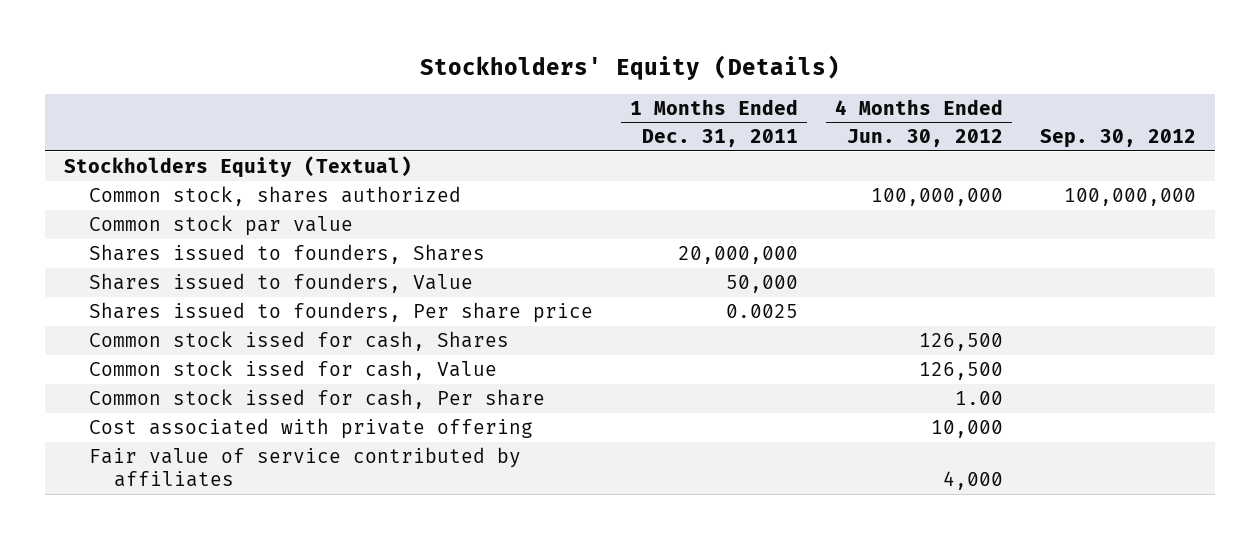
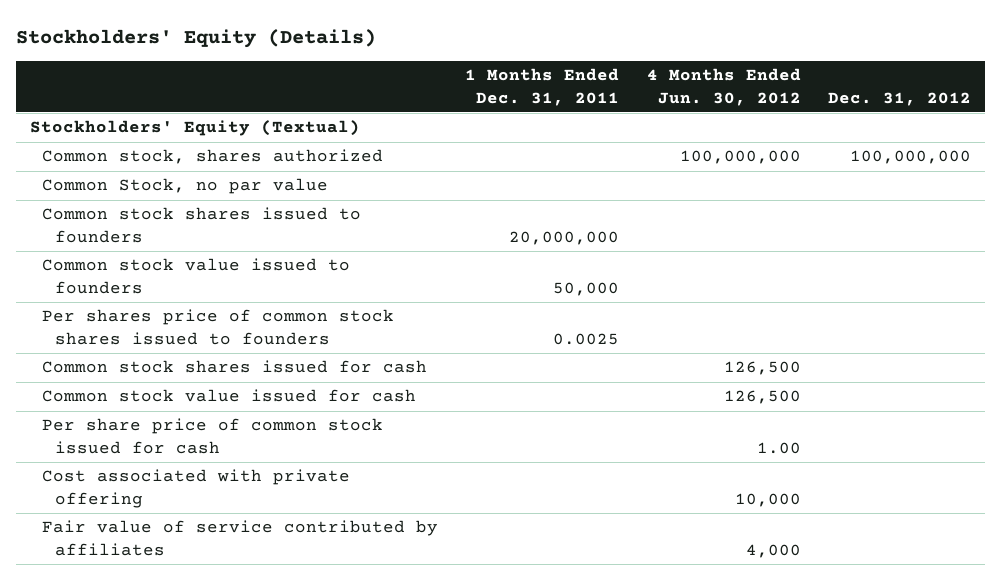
[1040,129,1197,149] Sep. 30, 2012 -> none
none -> [828,91,972,106] Dec. 31, 2012
[63,155,412,178] Stockholders Equity (Textual) -> [29,120,360,137] Stockholders' Equity (Textual)
[89,214,354,236] Common stock par value -> [42,178,329,195] Common Stock, no par value
[89,243,486,264] Shares issued to founders, Shares -> [42,207,362,243] Common stock shares issued to founders
[89,272,474,293] Shares issued to founders, Value -> [42,258,351,294] Common stock value issued to founders
[89,301,594,323] Shares issued to founders, Per share price -> [42,309,395,345] Per shares price of common stock shares issued to founders
[89,330,510,351] Common stock issed for cash, Shares -> [42,360,428,374] Common stock shares issued for cash
[89,359,498,380] Common stock issed for cash, Value -> [42,389,417,403] Common stock value issued for cash
[89,388,546,409] Common stock issed for cash, Per share -> [42,418,384,454] Per share price of common stock issued for cash

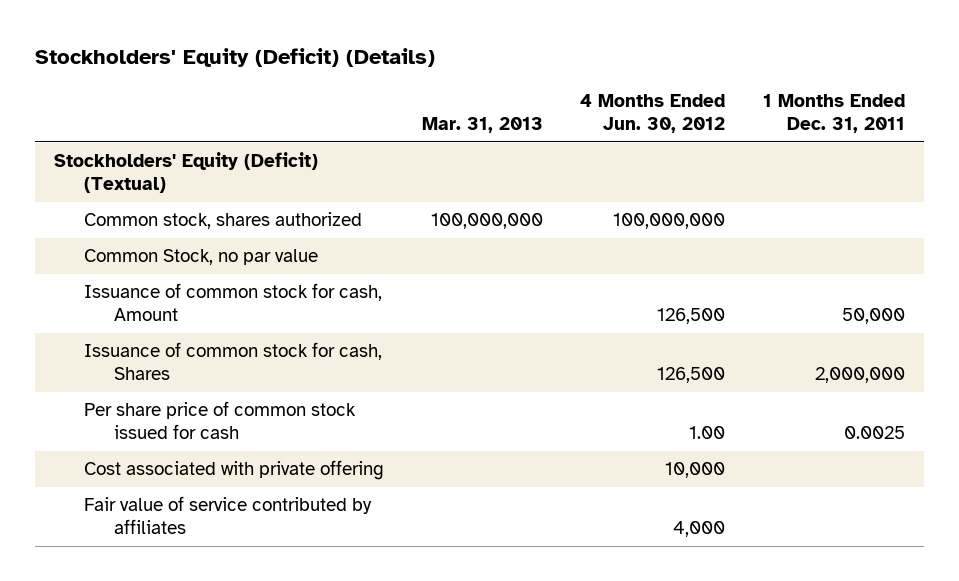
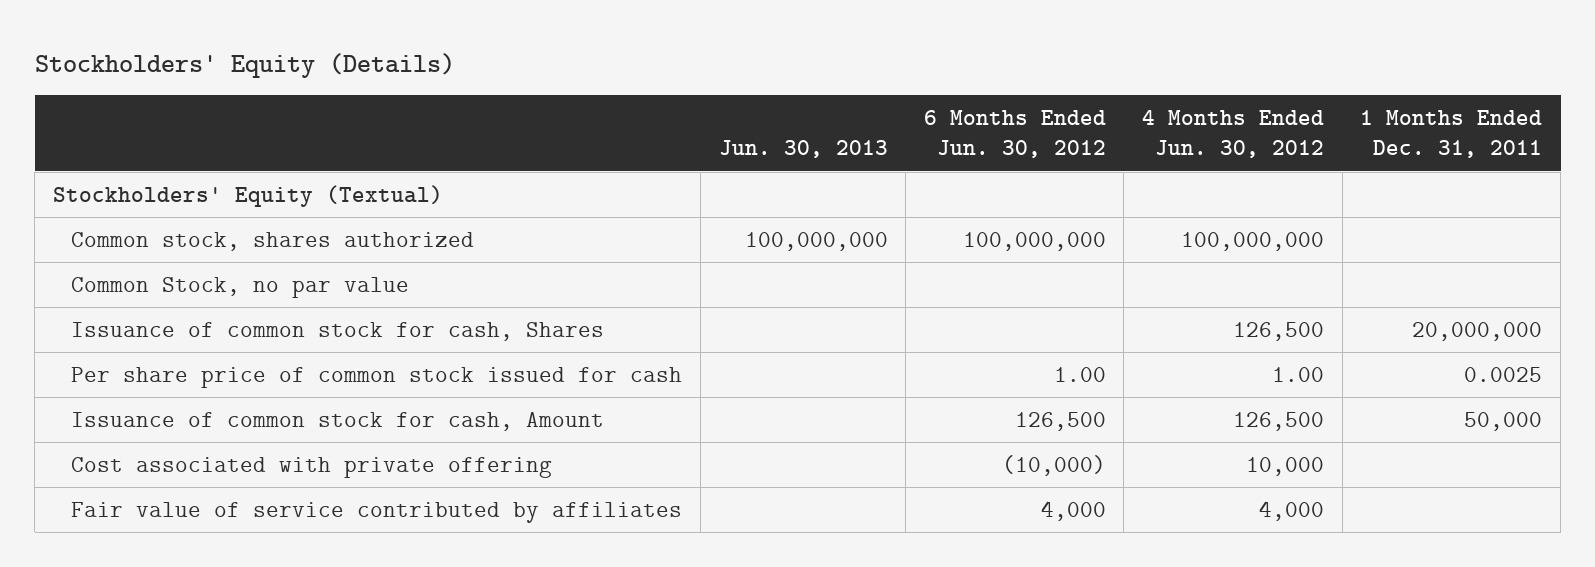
[35,48,436,68] Stockholders' Equity (Deficit) (Details) -> [34,52,455,78] Stockholders' Equity (Details)
[421,117,543,134] Mar. 31, 2013 -> none
none -> [718,140,888,159] Jun. 30, 2013
none -> [923,110,1106,159] 6 Months Ended Jun. 30, 2012
[54,152,319,194] Stockholders' Equity (Deficit) (Textual) -> [53,184,444,207] Stockholders' Equity (Textual)
[814,367,905,384] 2,000,000 -> [1412,321,1543,341] 20,000,000
[84,283,383,322] Issuance of common stock for cash, Amount -> [71,411,605,431] Issuance of common stock for cash, Amount

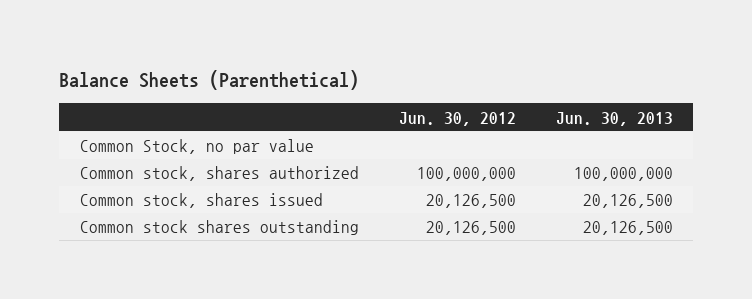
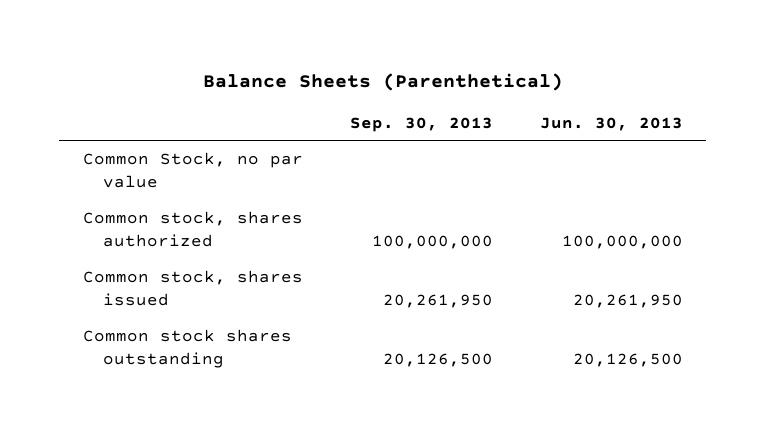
[398,111,516,126] Jun. 30, 2012 -> none
none -> [349,116,493,132] Sep. 30, 2013
[582,194,673,209] 20,126,500 -> [572,293,683,308] 20,261,950

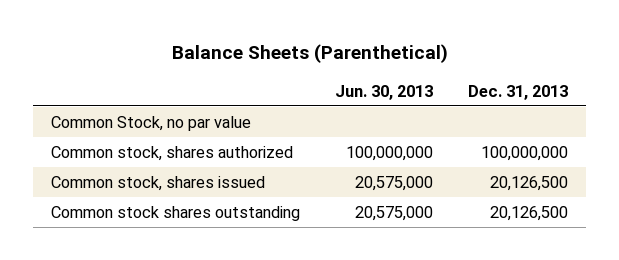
[349,116,493,132] Sep. 30, 2013 -> none
none -> [468,84,569,100] Dec. 31, 2013
[572,293,683,308] 20,261,950 -> [355,175,434,191] 20,575,000
[572,352,683,367] 20,126,500 -> [355,205,434,221] 20,575,000

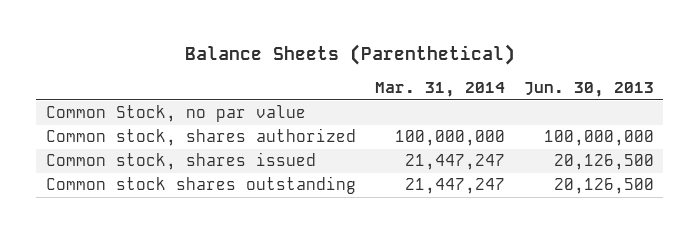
[468,84,569,100] Dec. 31, 2013 -> none
none -> [374,82,505,98] Mar. 31, 2014
[355,175,434,191] 20,575,000 -> [553,154,654,171] 20,126,500
[355,205,434,221] 20,575,000 -> [553,178,654,195] 20,126,500

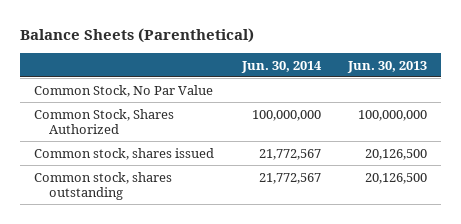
[374,82,505,98] Mar. 31, 2014 -> none
none -> [240,60,322,73] Jun. 30, 2014
[45,105,306,123] Common Stock, no par value -> [33,84,213,97] Common Stock, No Par Value
[45,128,356,147] Common stock, shares authorized -> [33,108,174,134] Common Stock, Shares Authorized
[45,176,356,195] Common stock shares outstanding -> [33,171,172,200] Common stock, shares outstanding

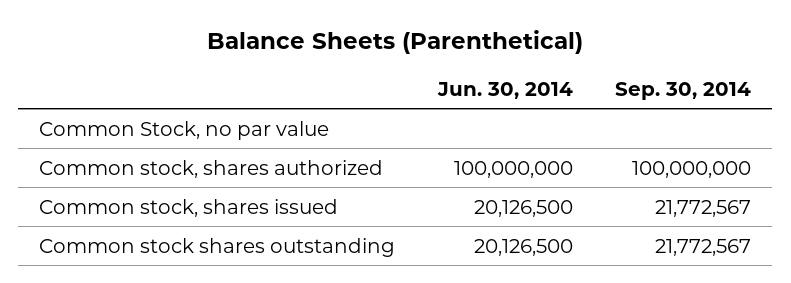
[347,60,428,73] Jun. 30, 2013 -> none
none -> [615,81,752,100] Sep. 30, 2014
[33,84,213,97] Common Stock, No Par Value -> [39,120,330,140] Common Stock, no par value
[33,108,174,134] Common Stock, Shares Authorized -> [39,159,384,178] Common stock, shares authorized
[258,148,321,160] 21,772,567 -> [473,199,573,217] 20,126,500
[33,171,172,200] Common stock, shares outstanding -> [39,237,396,257] Common stock shares outstanding
[258,172,321,184] 21,772,567 -> [473,238,573,256] 20,126,500

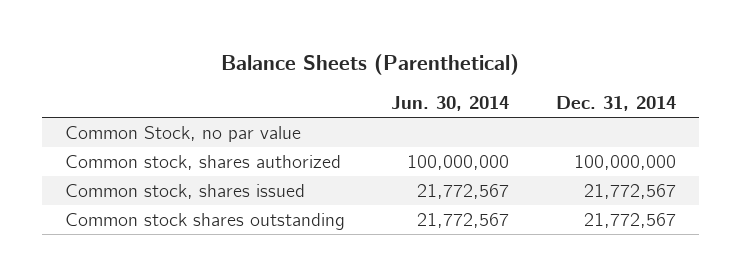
[615,81,752,100] Sep. 30, 2014 -> none
none -> [555,96,676,112] Dec. 31, 2014
[473,199,573,217] 20,126,500 -> [417,183,510,199] 21,772,567
[473,238,573,256] 20,126,500 -> [417,212,510,228] 21,772,567

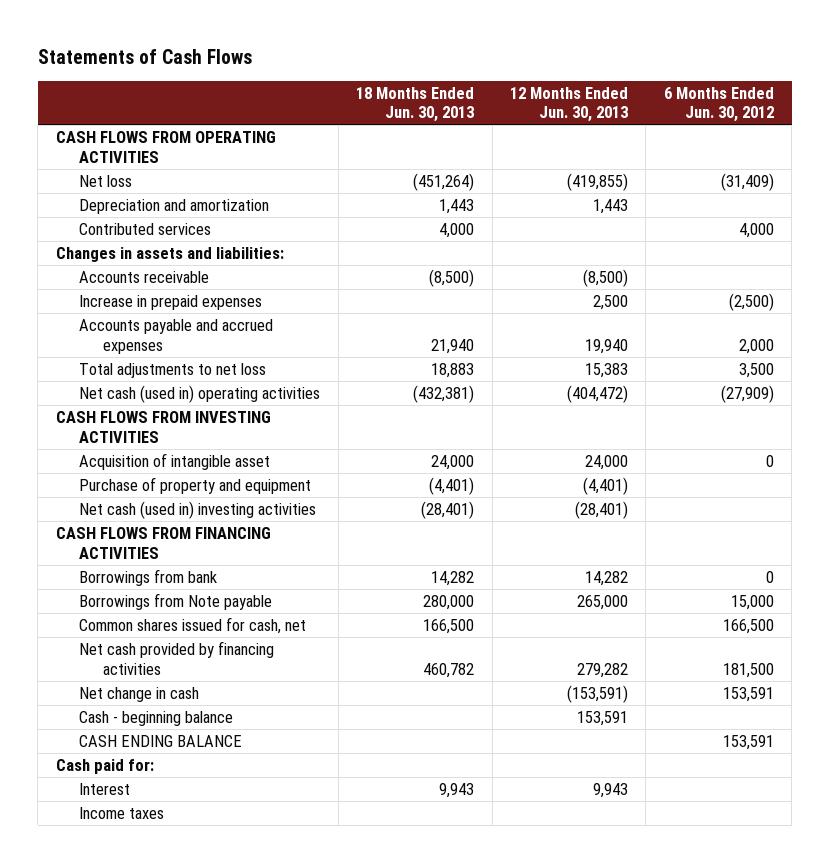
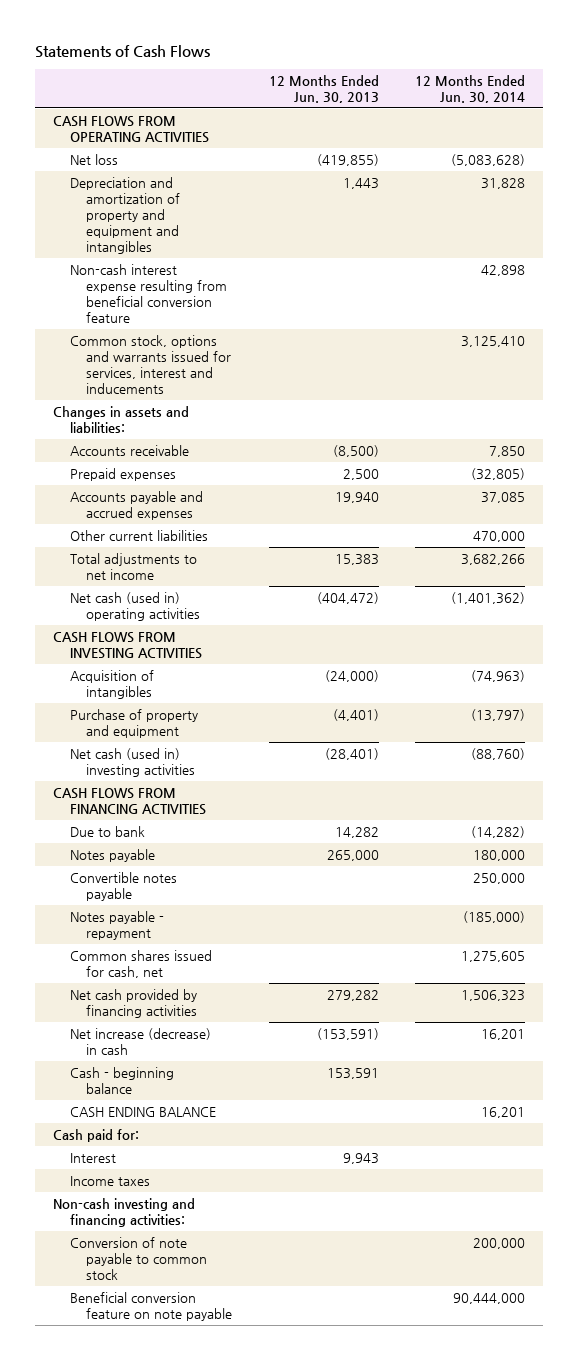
[356,86,475,123] 18 Months Ended Jun. 30, 2013 -> none
[663,86,774,123] 6 Months Ended Jun. 30, 2012 -> none
none -> [414,74,525,103] 12 Months Ended Jun. 30, 2014
[79,198,270,214] Depreciation and amortization -> [69,177,181,255] Depreciation and amortization of property and equipment and intangibles
none -> [69,264,228,324] Non-cash interest expense resulting from beneficial conversion feature
[79,222,212,235] Contributed services -> [69,335,232,395] Common stock, options and warrants issued for services, interest and inducements
[79,294,263,310] Increase in prepaid expenses -> [69,468,176,482] Prepaid expenses
none -> [69,530,208,542] Other current liabilities
[79,362,267,378] Total adjustments to net loss -> [69,553,197,581] Total adjustments to net income
[79,452,271,470] Acquisition of intangible asset -> [69,670,154,700] Acquisition of intangibles
[585,454,629,470] 24,000 -> [324,670,379,683] (24,000)
[79,568,218,586] Borrowings from bank -> [69,826,145,838] Due to bank
[79,592,273,610] Borrowings from Note payable -> [69,849,155,863] Notes payable
none -> [69,872,177,902] Convertible notes payable
none -> [69,911,164,941] Notes payable - repayment
[79,686,200,702] Net change in cash -> [69,1028,211,1056] Net increase (decrease) in cash
none -> [53,1198,196,1228] Non-cash investing and financing activities:
none -> [69,1237,208,1281] Conversion of note payable to common stock
none -> [69,1292,233,1322] Beneficial conversion feature on note payable

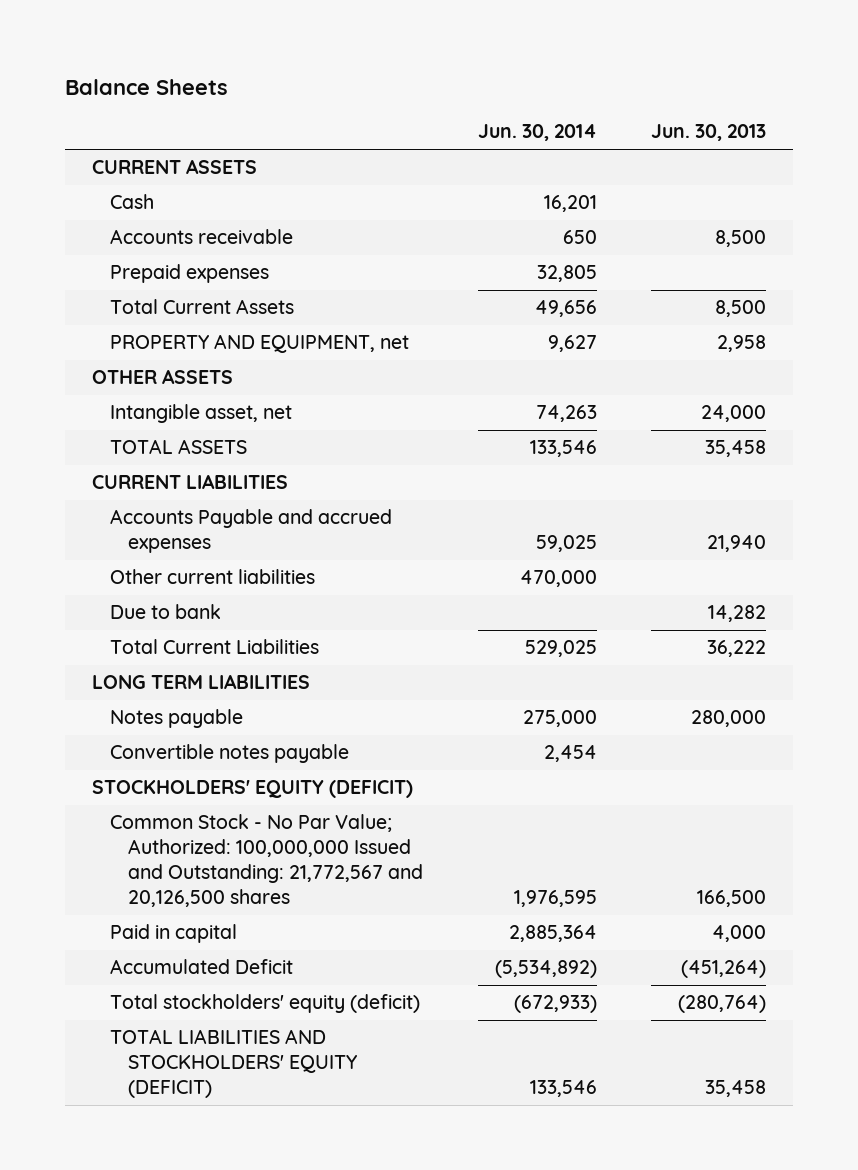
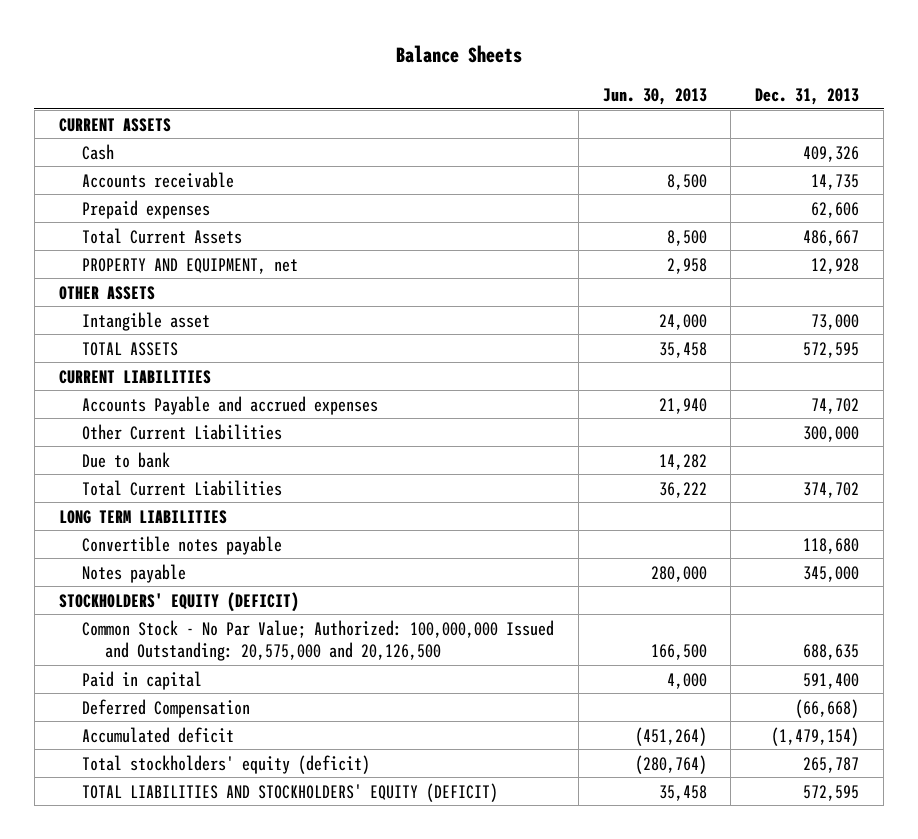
[477,124,597,142] Jun. 30, 2014 -> none
none -> [755,87,860,105] Dec. 31, 2013
[110,404,293,424] Intangible asset, net -> [81,311,210,331] Intangible asset
[110,569,316,585] Other current liabilities -> [81,423,282,440] Other Current Liabilities
[110,709,244,729] Notes payable -> [81,563,186,583] Notes payable
[110,814,424,908] Common Stock - No Par Value; Authorized: 100,000,000 Issued and Outstanding: 21,772,567 and 20,126,500 shares -> [81,619,554,661] Common Stock - No Par Value; Authorized: 100,000,000 Issued and Outstanding: 20,575,000 and 20,126,500
none -> [81,698,250,718] Deferred Compensation
[110,959,294,975] Accumulated Deficit -> [81,726,234,743] Accumulated deficit

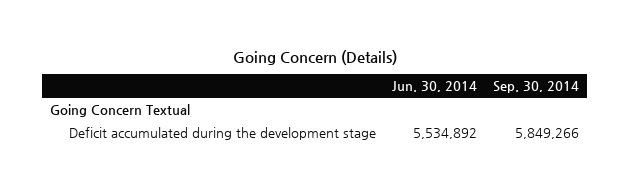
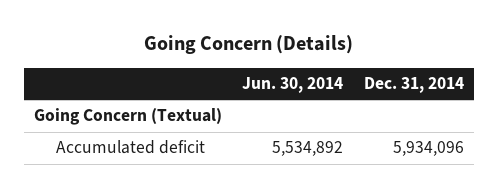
[493,81,580,94] Sep. 30, 2014 -> none
none -> [364,77,465,94] Dec. 31, 2014
[50,103,191,117] Going Concern Textual -> [33,108,222,126] Going Concern (Textual)
[69,126,377,140] Deficit accumulated during the development stage -> [55,140,205,155] Accumulated deficit

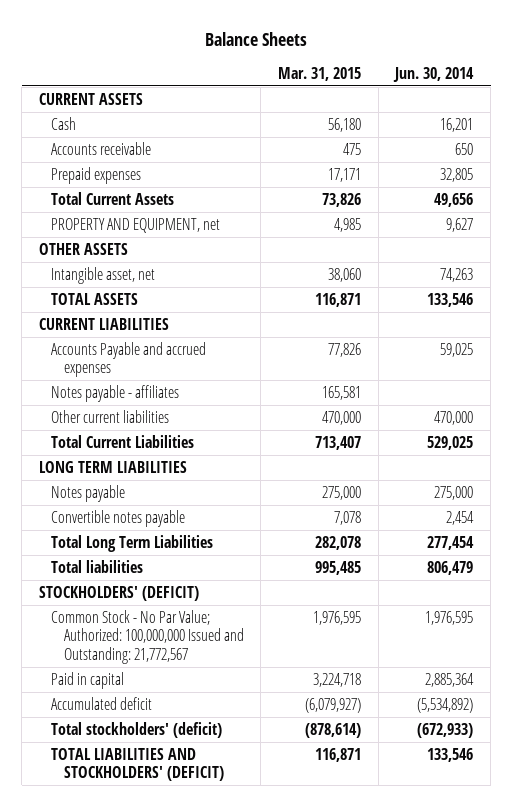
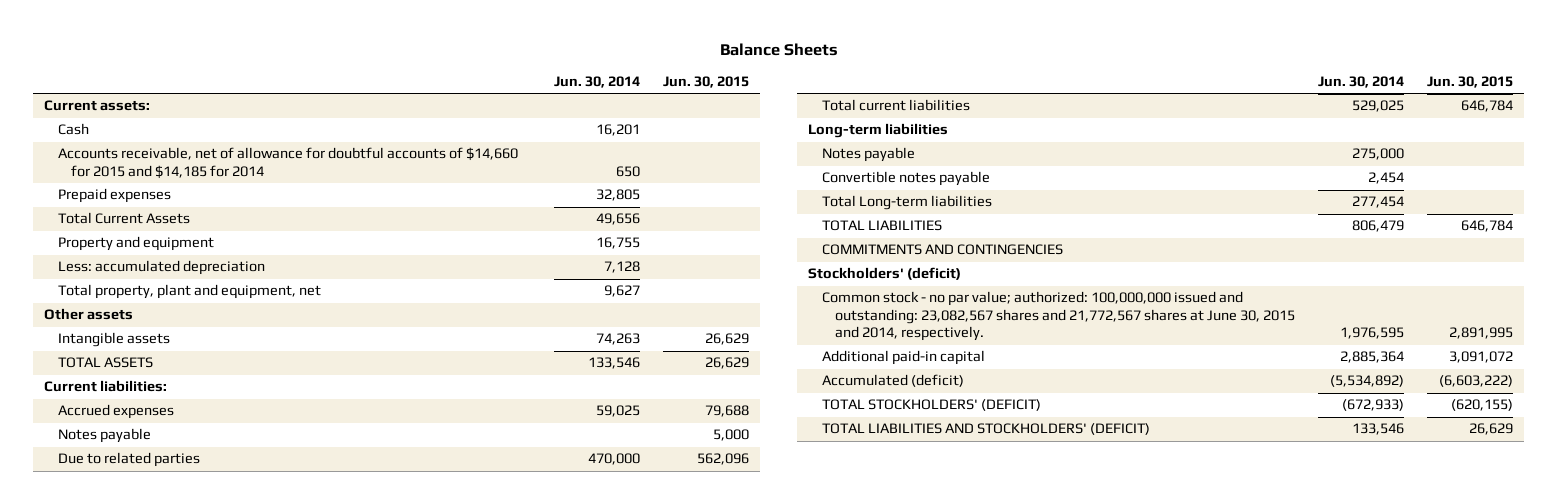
[277,66,361,81] Mar. 31, 2015 -> none
none -> [662,76,749,89] Jun. 30, 2015
[38,92,143,105] CURRENT ASSETS -> [44,100,151,112] Current assets:
[51,141,152,155] Accounts receivable -> [57,147,518,179] Accounts receivable, net of allowance for doubtful accounts of $14,660 for 2015 and $14,185 for 2014
none -> [57,236,214,252] Property and equipment
none -> [57,260,265,276] Less: accumulated depreciation
[51,217,221,233] PROPERTY AND EQUIPMENT, net -> [57,284,321,300] Total property, plant and equipment, net
[38,242,128,255] OTHER ASSETS -> [44,308,134,321] Other assets
[51,266,156,284] Intangible asset, net -> [57,332,170,348] Intangible assets
[51,409,170,423] Other current liabilities -> none
[38,317,169,330] CURRENT LIABILITIES -> [44,380,168,393] Current liabilities:
[51,341,207,378] Accounts Payable and accrued expenses -> [57,404,174,420] Accrued expenses
[51,384,180,402] Notes payable - affiliates -> [57,428,151,444] Notes payable
none -> [57,452,200,468] Due to related parties
[51,434,195,448] Total Current Liabilities -> [821,99,970,112] Total current liabilities
[38,460,187,473] LONG TERM LIABILITIES -> [808,123,949,139] Long-term liabilities
[51,534,214,552] Total Long Term Liabilities -> [821,195,992,211] Total Long-term liabilities
[51,559,144,573] Total liabilities -> [821,220,942,232] TOTAL LIABILITIES
none -> [821,244,1063,256] COMMITMENTS AND CONTINGENCIES
[38,585,199,601] STOCKHOLDERS' (DEFICIT) -> [808,267,962,281] Stockholders' (deficit)
[51,609,244,664] Common Stock - No Par Value; Authorized: 100,000,000 Issued and Outstanding: 21,772,567 -> [821,291,1295,342] Common stock - no par value; authorized: 100,000,000 issued and outstanding: 23,082,567 shares and 21,772,567 shares at June 30, 2015 and 2014, respectively.
[51,671,125,689] Paid in capital -> [821,350,985,366] Additional paid-in capital
[51,696,153,710] Accumulated deficit -> [821,374,964,388] Accumulated (deficit)
[51,721,223,738] Total stockholders' (deficit) -> [821,399,1041,412] TOTAL STOCKHOLDERS' (DEFICIT)

